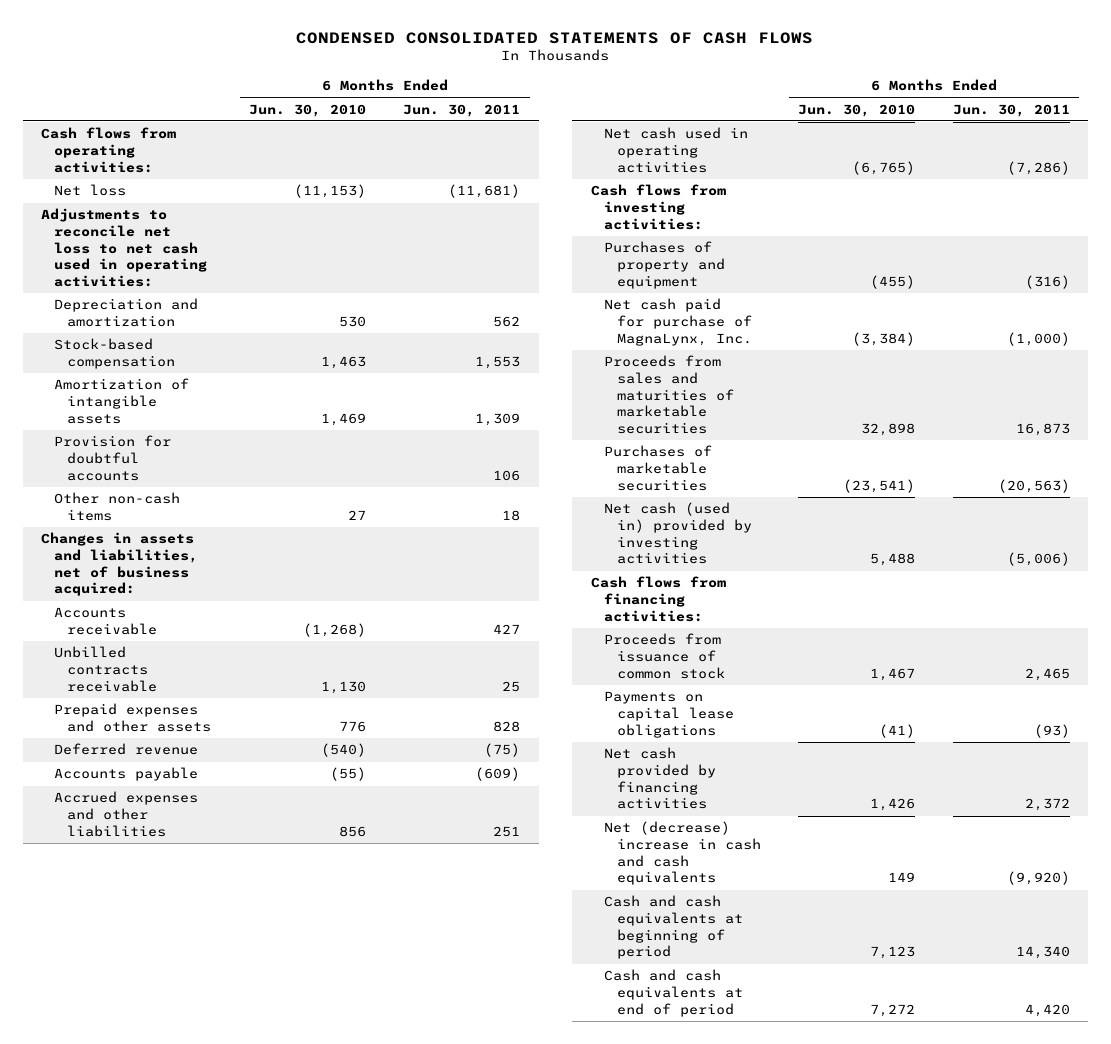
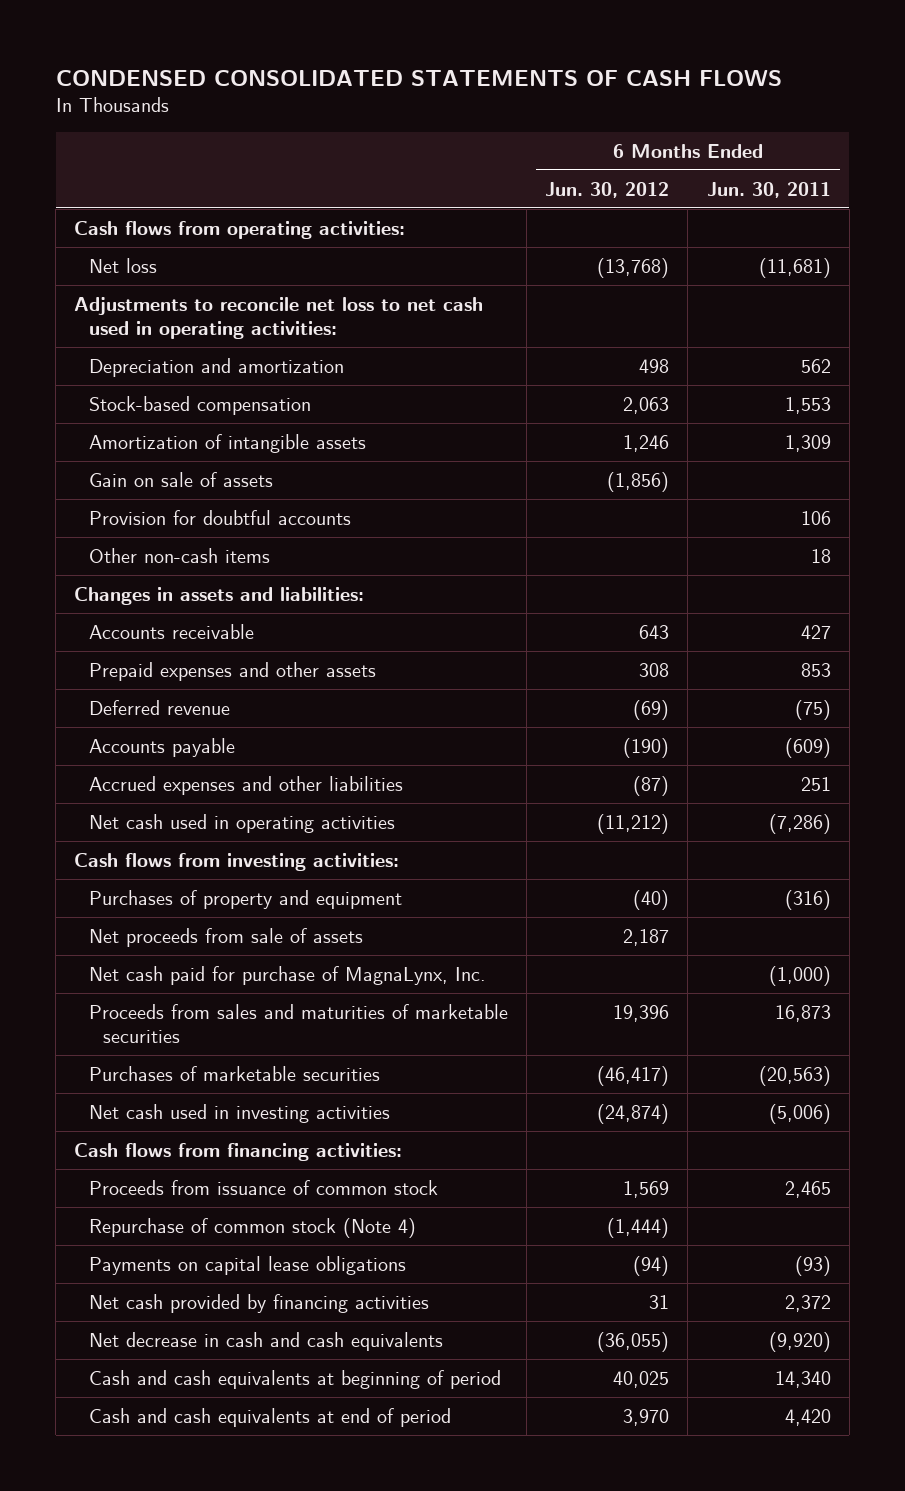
[248,103,366,117] Jun. 30, 2010 -> none
none -> [545,181,670,198] Jun. 30, 2012
none -> [88,471,273,487] Gain on sale of assets
[41,532,199,597] Changes in assets and liabilities, net of business acquired: -> [74,586,365,605] Changes in assets and liabilities:
[54,646,158,692] Unbilled contracts receivable -> none
[493,721,521,733] 828 -> [800,662,831,677] 853
none -> [88,927,363,947] Net proceeds from sale of assets
[603,502,752,565] Net cash (used in) provided by investing activities -> [88,1103,390,1123] Net cash used in investing activities
none -> [88,1217,416,1238] Repurchase of common stock (Note 4)
[603,821,761,886] Net (decrease) increase in cash and cash equivalents -> [88,1331,443,1351] Net decrease in cash and cash equivalents

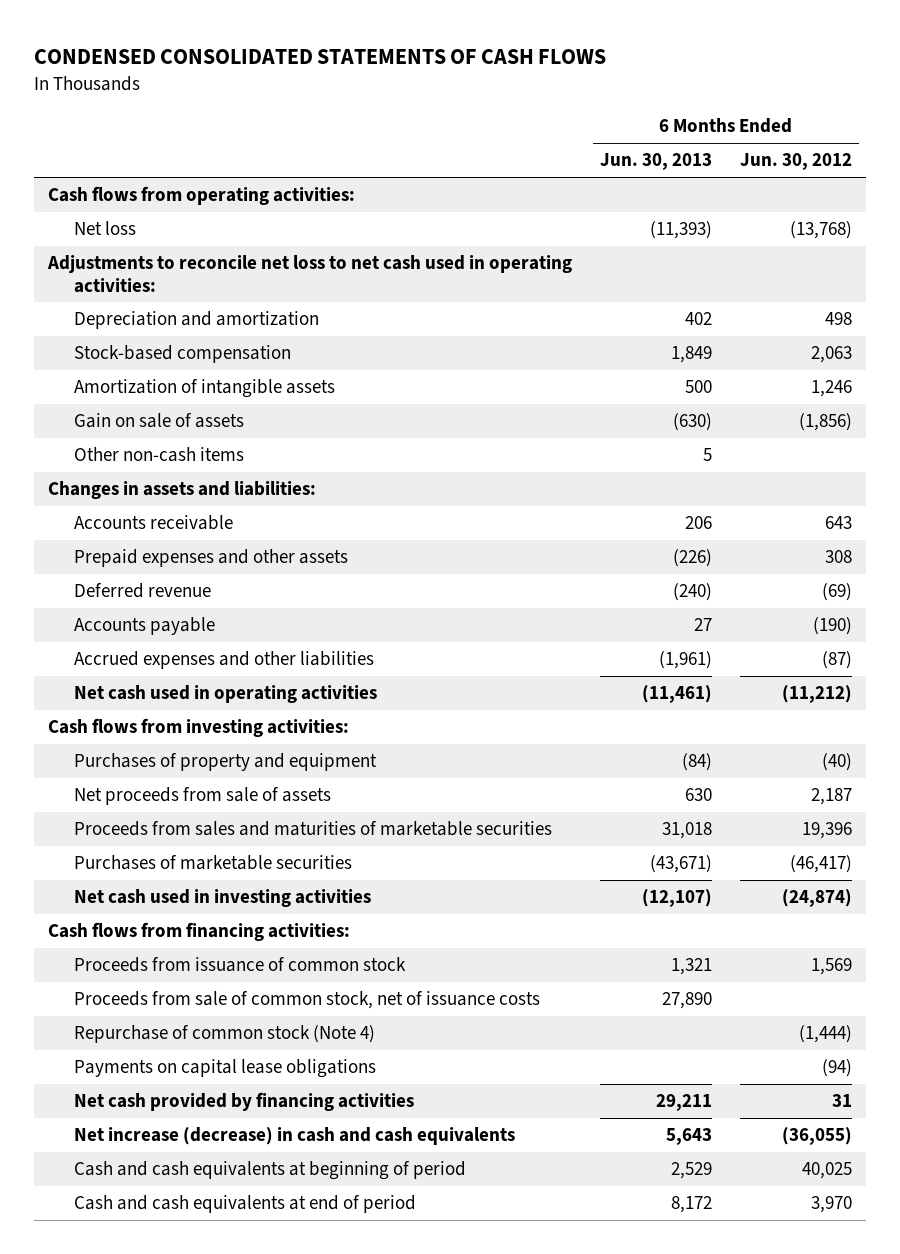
[706,181,831,198] Jun. 30, 2011 -> none
none -> [599,153,712,171] Jun. 30, 2013
[88,509,351,525] Provision for doubtful accounts -> none
[88,965,486,985] Net cash paid for purchase of MagnaLynx, Inc. -> none
none -> [74,991,541,1010] Proceeds from sale of common stock, net of issuance costs
[88,1331,443,1351] Net decrease in cash and cash equivalents -> [74,1127,516,1146] Net increase (decrease) in cash and cash equivalents

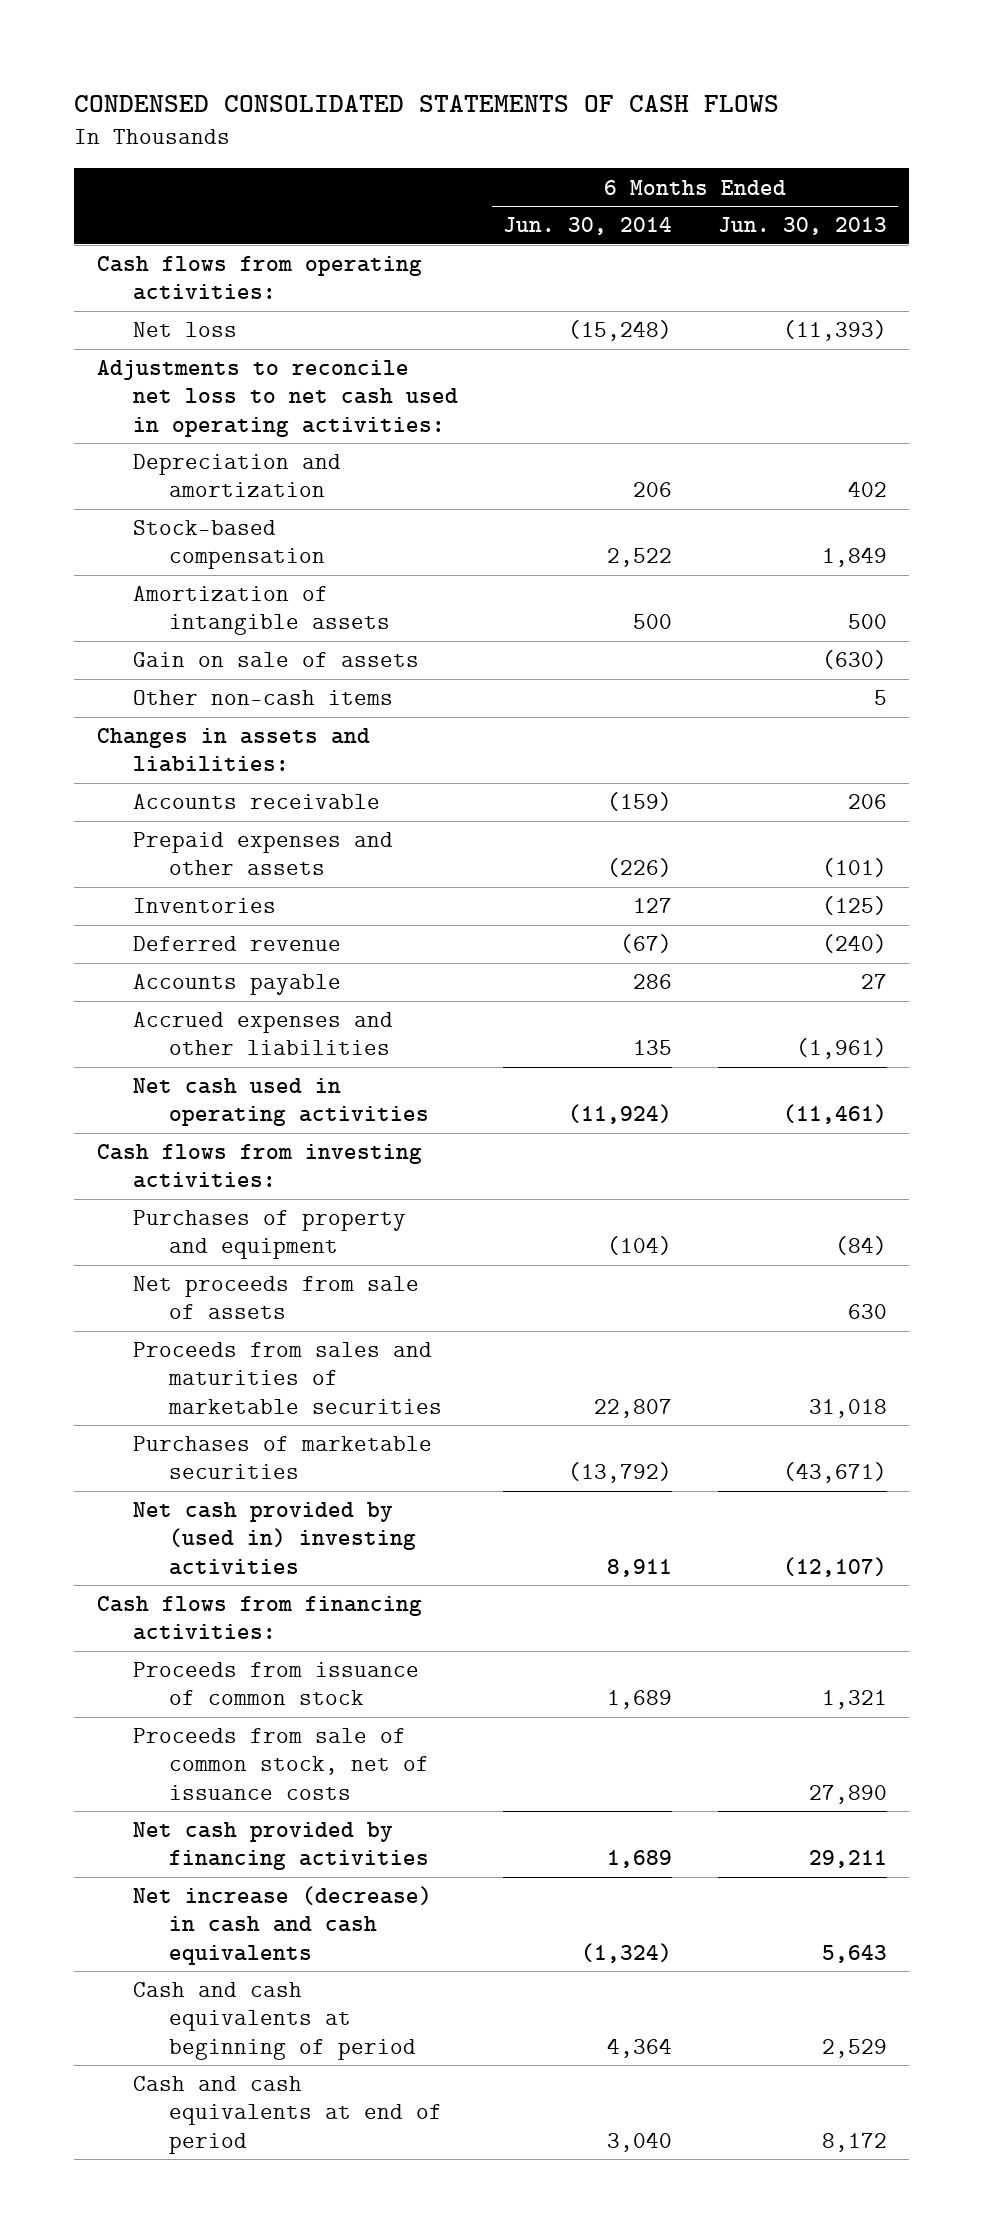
[739,153,852,171] Jun. 30, 2012 -> none
none -> [503,217,673,236] Jun. 30, 2014
[672,549,712,568] (226) -> [821,858,887,878] (101)
none -> [133,898,277,914] Inventories
[74,889,372,908] Net cash used in investing activities -> [133,1502,417,1575] Net cash provided by (used in) investing activities
[74,1025,376,1044] Repurchase of common stock (Note 4) -> none
[74,1059,377,1079] Payments on capital lease obligations -> none

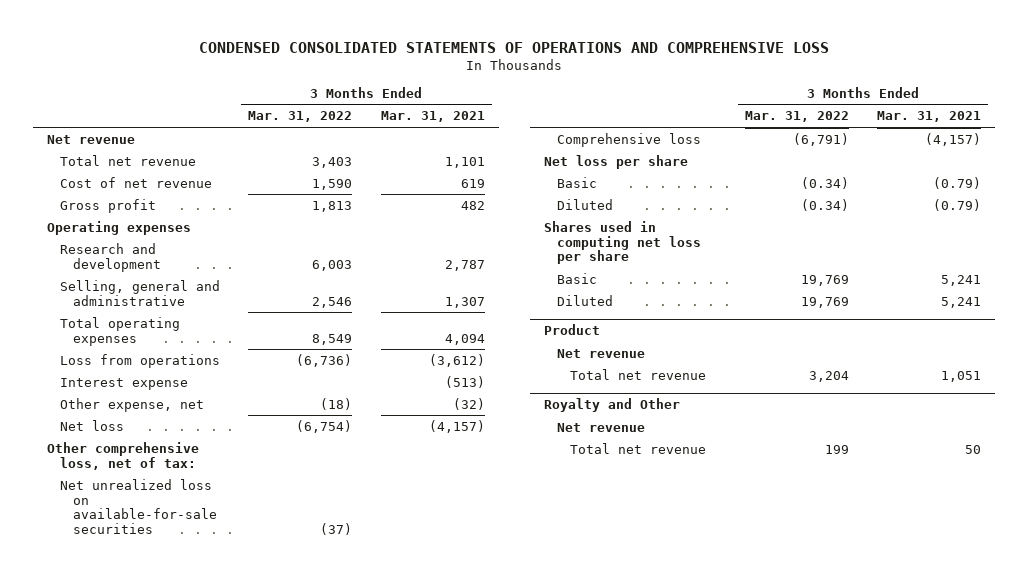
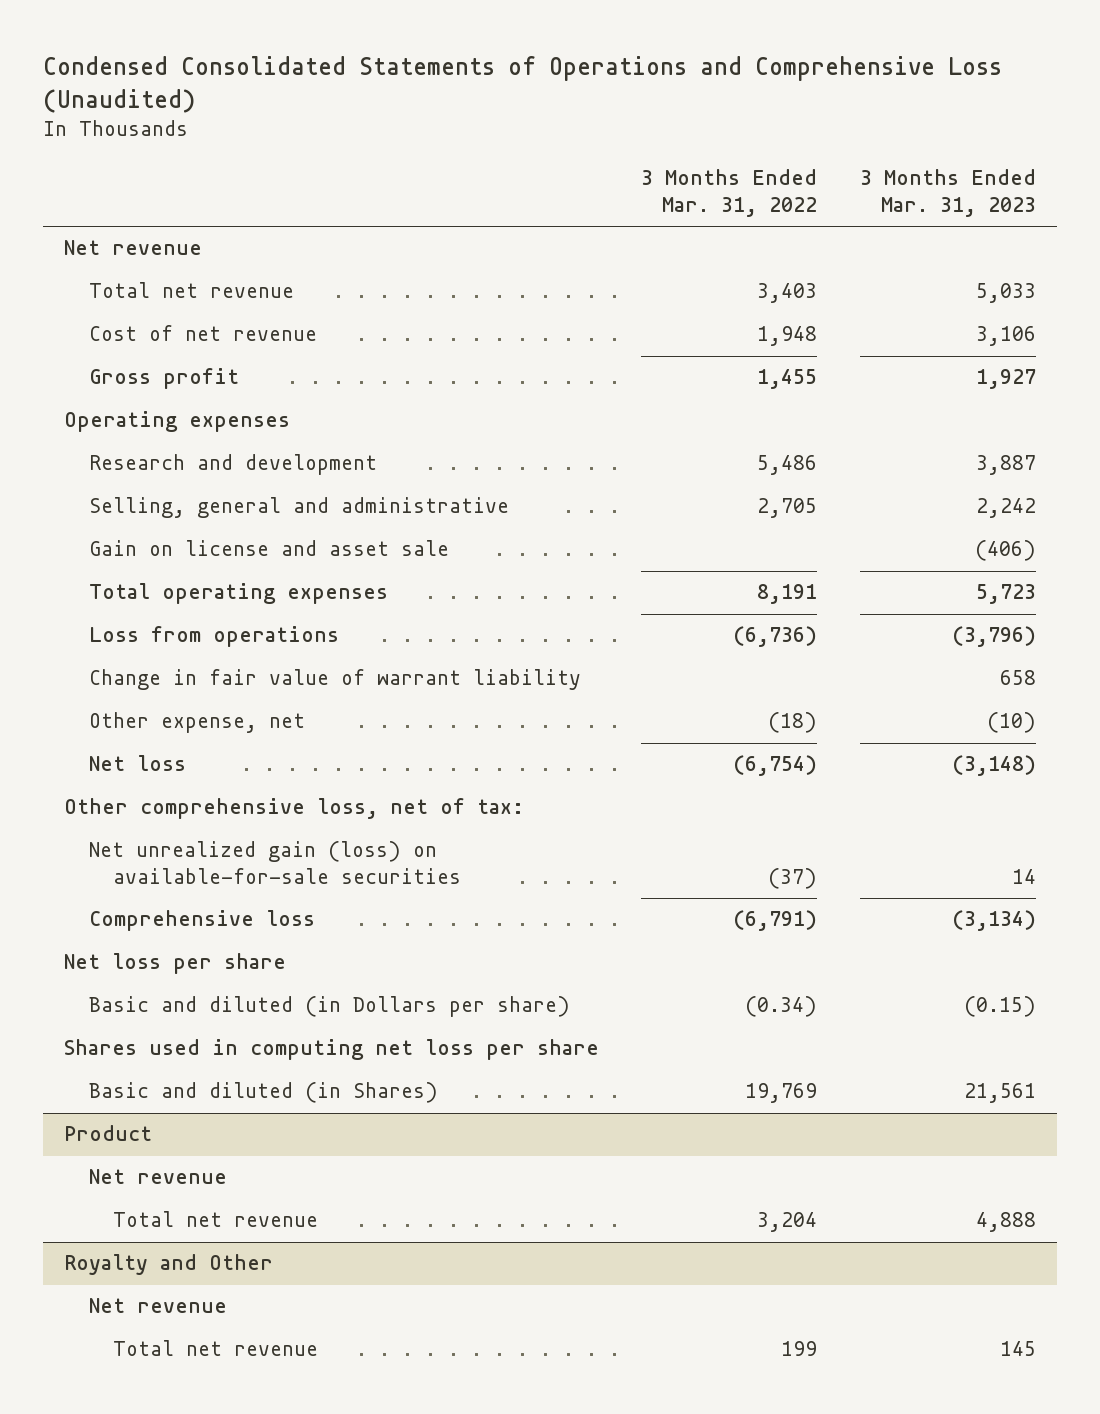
[199,41,830,53] CONDENSED CONSOLIDATED STATEMENTS OF OPERATIONS AND COMPREHENSIVE LOSS -> [42,56,1002,113] Condensed Consolidated Statements of Operations and Comprehensive Loss (Unaudited)
[380,111,485,123] Mar. 31, 2021 -> none
none -> [859,169,1036,218] 3 Months Ended Mar. 31, 2023
[312,178,353,190] 1,590 -> [757,326,818,347] 1,948
[312,200,353,212] 1,813 -> [757,369,818,390] 1,455
[312,259,353,271] 6,003 -> [757,455,818,476] 5,486
[312,296,353,308] 2,546 -> [757,498,818,519] 2,705
none -> [88,540,449,557] Gain on license and asset sale
[312,333,353,345] 8,549 -> [757,584,818,605] 8,191
[60,377,189,390] Interest expense -> none
none -> [88,669,581,691] Change in fair value of warrant liability
[60,478,218,535] Net unrealized loss on available-for-sale securities -> [88,841,462,885] Net unrealized gain (loss) on available-for-sale securities
[557,198,614,210] Diluted -> none
[557,176,598,188] Basic -> [88,996,570,1018] Basic and diluted (in Dollars per share)
[557,294,614,306] Diluted -> none
[557,272,598,284] Basic -> [88,1082,438,1104] Basic and diluted (in Shares)

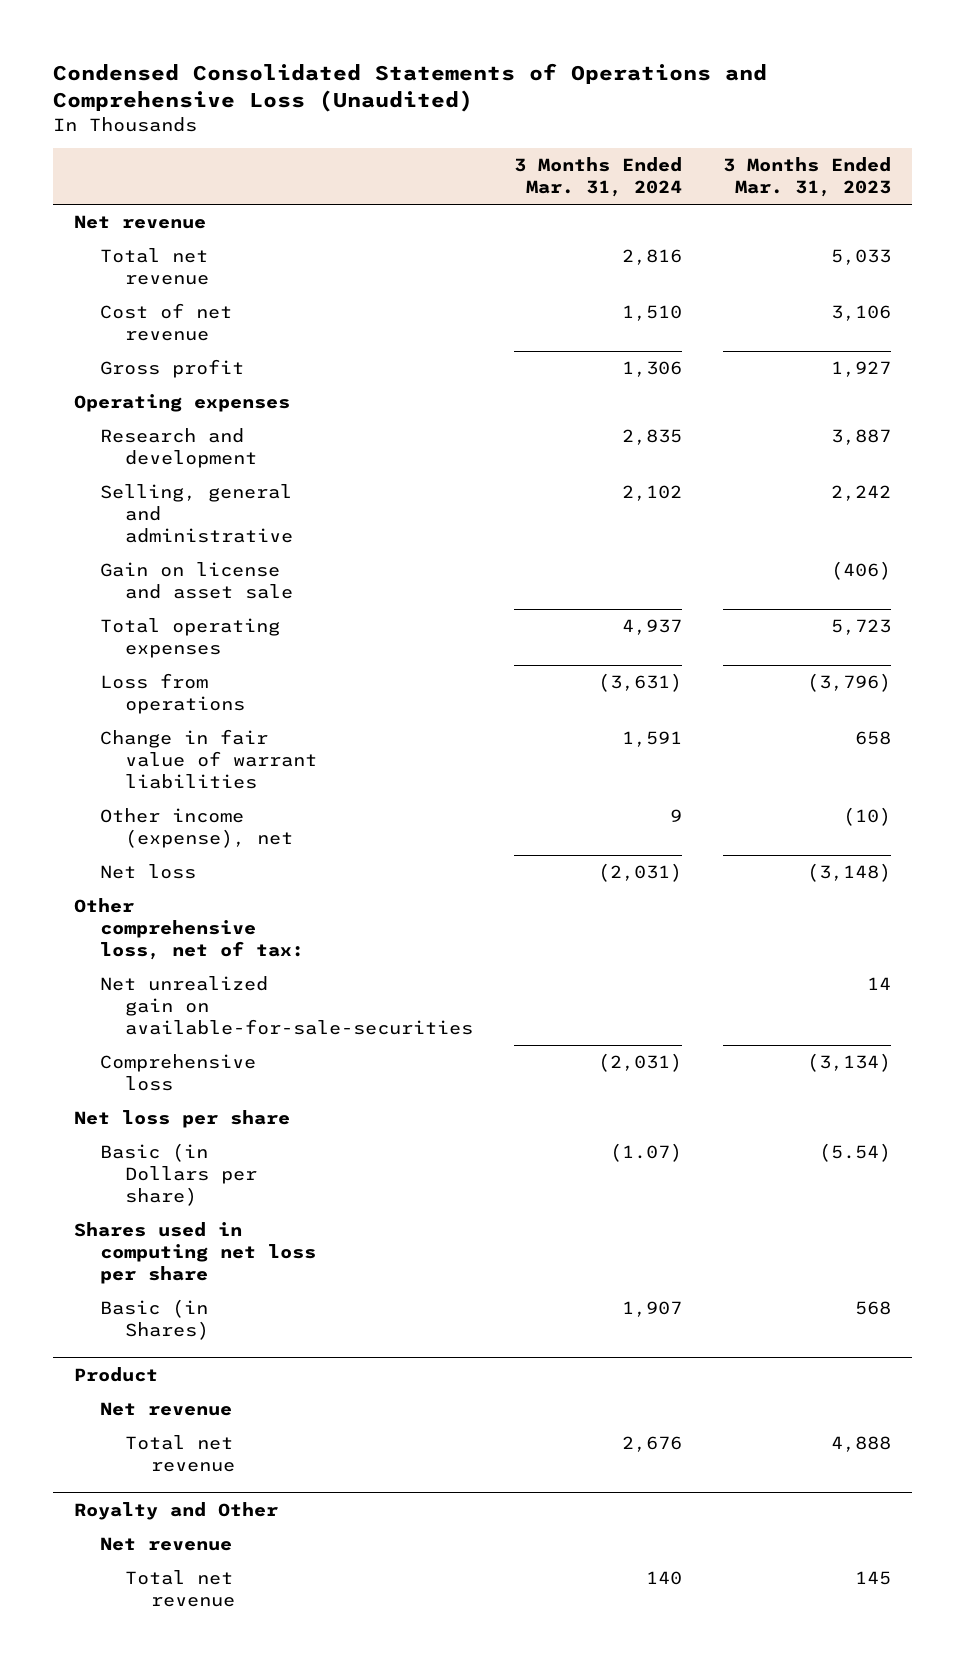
[641,169,818,218] 3 Months Ended Mar. 31, 2022 -> none
none -> [514,157,683,197] 3 Months Ended Mar. 31, 2024
[88,669,581,691] Change in fair value of warrant liability -> [99,729,318,789] Change in fair value of warrant liabilities
[88,712,305,734] Other expense, net -> [99,808,294,849] Other income (expense), net
[88,841,462,885] Net unrealized gain (loss) on available-for-sale securities -> [99,976,474,1035] Net unrealized gain on available-for-sale-securities
[88,996,570,1018] Basic and diluted (in Dollars per share) -> [99,1143,258,1206] Basic (in Dollars per share)
[963,996,1036,1018] (0.15) -> [819,1143,892,1163] (5.54)
[88,1082,438,1104] Basic and diluted (in Shares) -> [99,1299,210,1341] Basic (in Shares)
[963,1083,1036,1104] 21,561 -> [855,1301,892,1316] 568

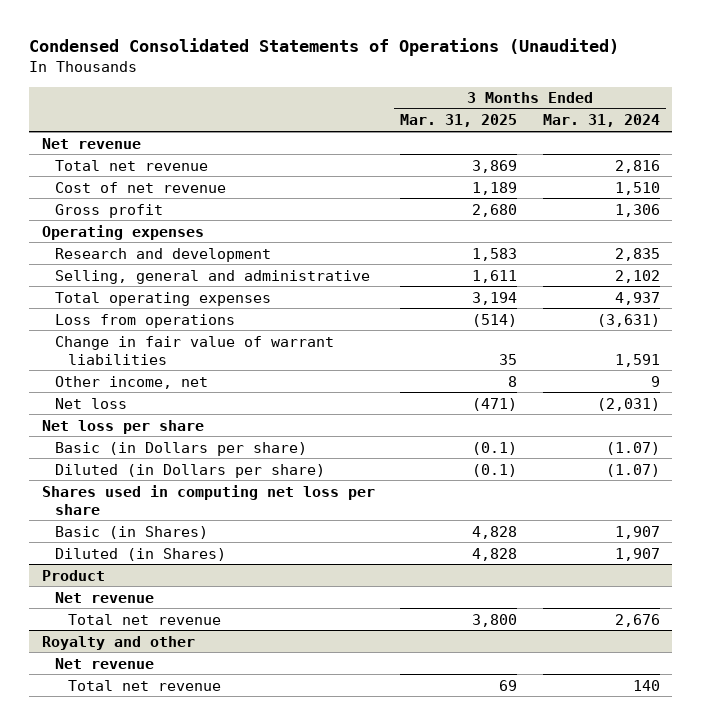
[53,63,768,113] Condensed Consolidated Statements of Operations and Comprehensive Loss (Unaudited) -> [28,37,619,56] Condensed Consolidated Statements of Operations (Unaudited)
[723,157,892,197] 3 Months Ended Mar. 31, 2023 -> none
none -> [400,114,518,128] Mar. 31, 2025
[99,562,294,600] Gain on license and asset sale -> none
[99,808,294,849] Other income (expense), net -> [54,375,208,389] Other income, net
[73,898,304,960] Other comprehensive loss, net of tax: -> none
[99,976,474,1035] Net unrealized gain on available-for-sale-securities -> none
[99,1054,256,1092] Comprehensive loss -> none
none -> [54,463,325,478] Diluted (in Dollars per share)
none -> [54,547,226,561] Diluted (in Shares)
[73,1502,278,1521] Royalty and Other -> [41,635,195,650] Royalty and other

